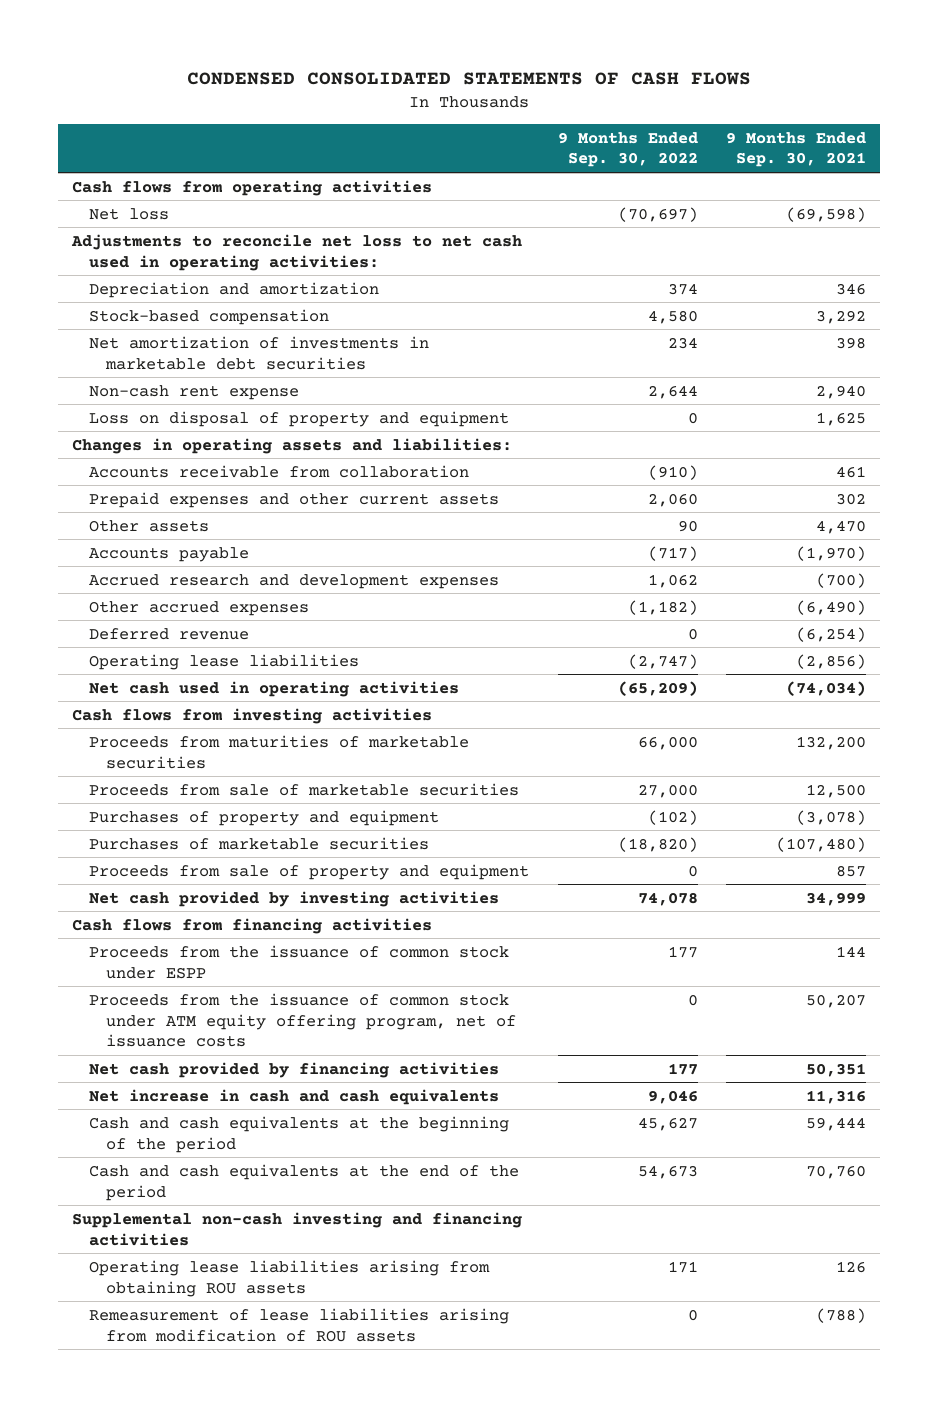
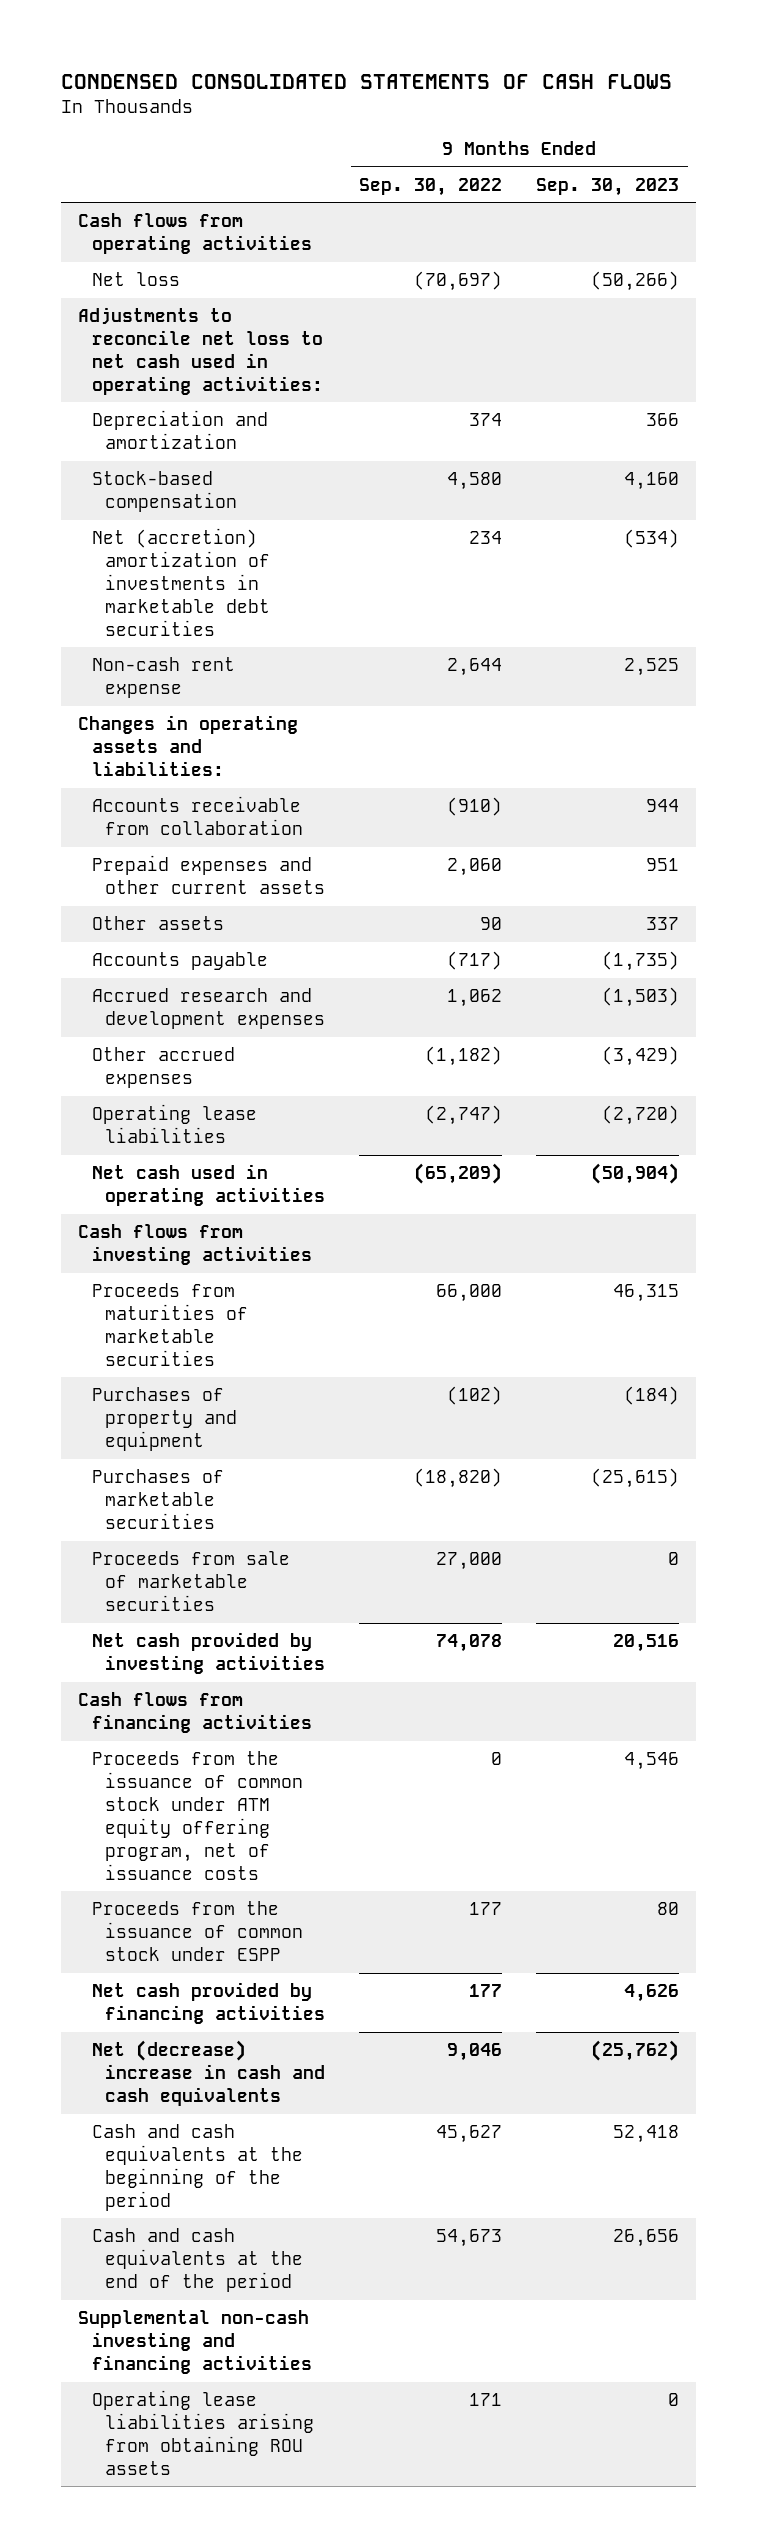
[726,131,867,168] 9 Months Ended Sep. 30, 2021 -> none
none -> [536,177,680,196] Sep. 30, 2023
[89,335,430,370] Net amortization of investments in marketable debt securities -> [91,528,271,636] Net (accretion) amortization of investments in marketable debt securities
[89,410,510,427] Loss on disposal of property and equipment -> none
[89,627,250,640] Deferred revenue -> none
[89,863,530,880] Proceeds from sale of property and equipment -> none
[89,782,520,796] Proceeds from sale of marketable securities -> [91,1551,290,1611] Proceeds from sale of marketable securities
[89,944,510,979] Proceeds from the issuance of common stock under ESPP -> [91,1901,304,1961] Proceeds from the issuance of common stock under ESPP
[89,1088,500,1105] Net increase in cash and cash equivalents -> [91,2040,326,2106] Net (decrease) increase in cash and cash equivalents
[89,1307,510,1342] Remeasurement of lease liabilities arising from modification of ROU assets -> none

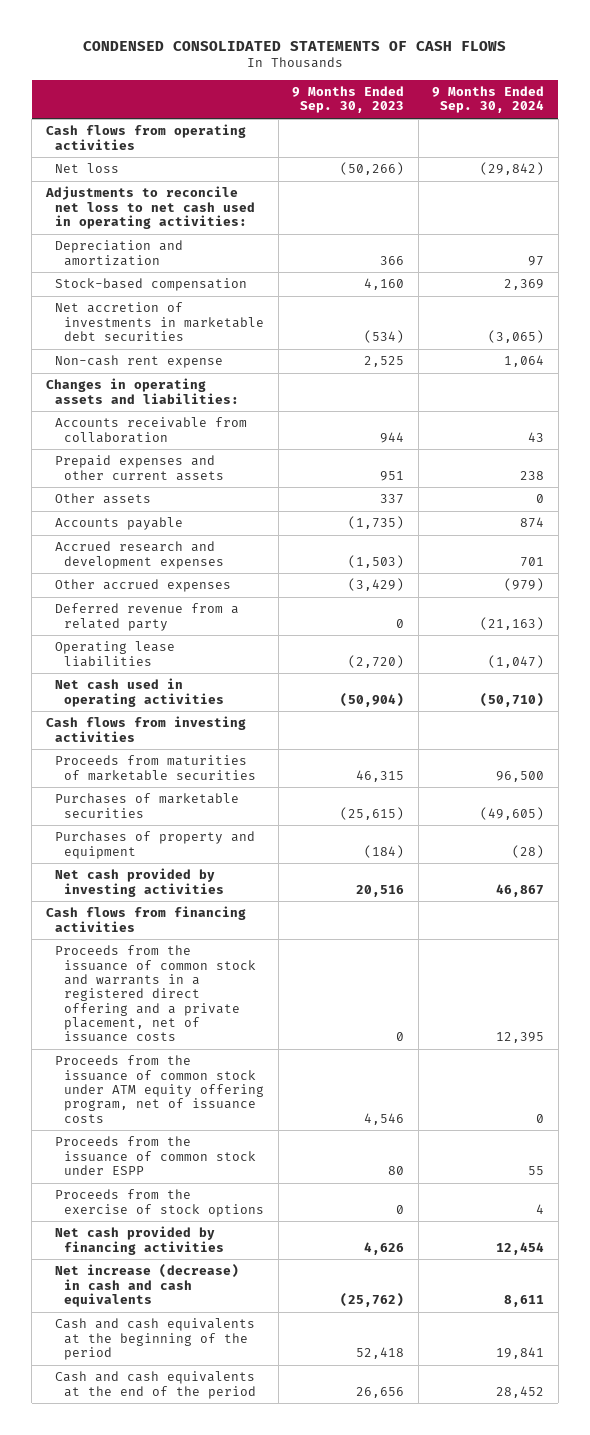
[359,177,503,196] Sep. 30, 2022 -> none
none -> [432,85,545,114] 9 Months Ended Sep. 30, 2024
[91,528,271,636] Net (accretion) amortization of investments in marketable debt securities -> [54,302,265,341] Net accretion of investments in marketable debt securities
none -> [54,603,239,631] Deferred revenue from a related party
[91,1551,290,1611] Proceeds from sale of marketable securities -> none
[91,1387,238,1451] Purchases of property and equipment -> [54,831,255,859] Purchases of property and equipment
none -> [54,945,257,1043] Proceeds from the issuance of common stock and warrants in a registered direct offering and a private placement, net of issuance costs
none -> [54,1189,265,1217] Proceeds from the exercise of stock options
[91,2040,326,2106] Net (decrease) increase in cash and cash equivalents -> [54,1264,239,1307] Net increase (decrease) in cash and cash equivalents
[77,2310,312,2374] Supplemental non-cash investing and financing activities -> none
[91,2390,315,2475] Operating lease liabilities arising from obtaining ROU assets -> none

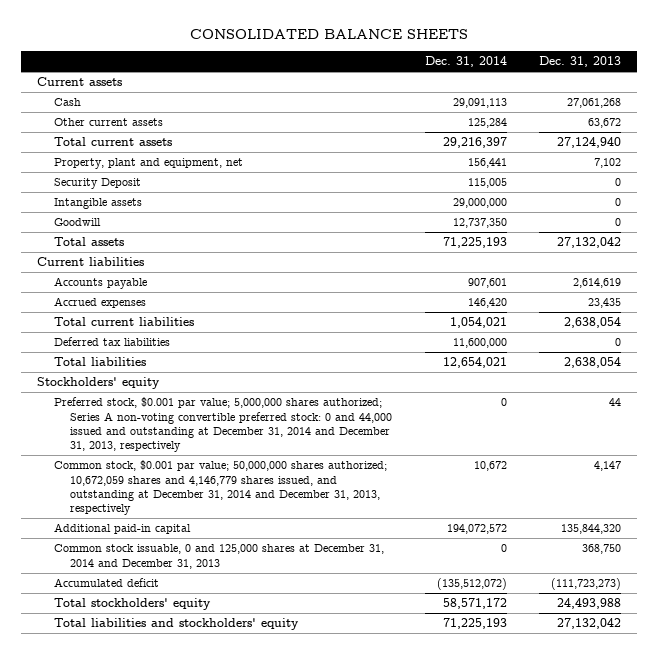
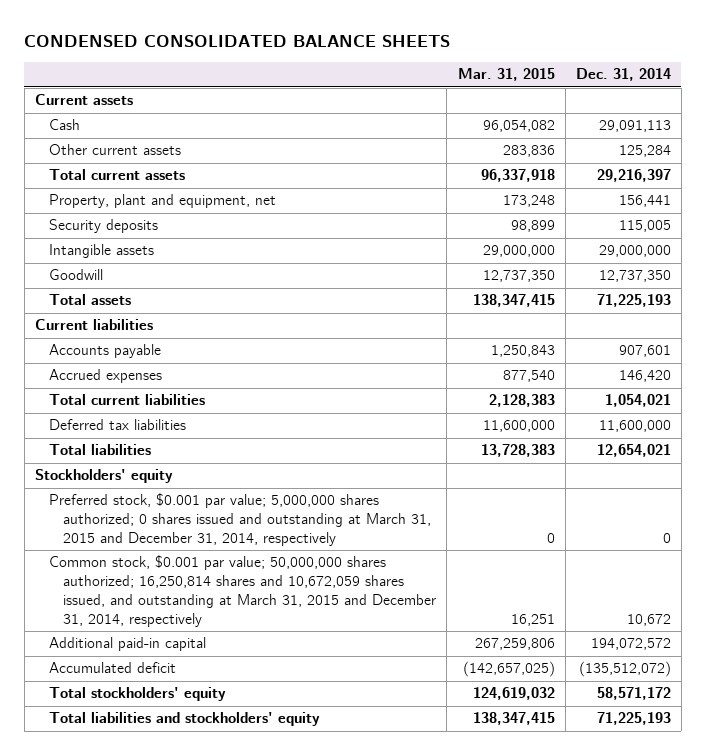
[189,29,468,40] CONSOLIDATED BALANCE SHEETS -> [24,35,451,48] CONDENSED CONSOLIDATED BALANCE SHEETS
[538,56,621,68] Dec. 31, 2013 -> none
none -> [457,68,555,82] Mar. 31, 2015
[53,178,141,190] Security Deposit -> [49,219,159,234] Security deposits
[53,397,393,453] Preferred stock, $0.001 par value; 5,000,000 shares authorized; Series A non-voting convertible preferred stock: 0 and 44,000 issued and outstanding at December 31, 2014 and December 31, 2013, respectively -> [49,493,432,547] Preferred stock, $0.001 par value; 5,000,000 shares authorized; 0 shares issued and outstanding at March 31, 2015 and December 31, 2014, respectively
[53,460,387,516] Common stock, $0.001 par value; 50,000,000 shares authorized; 10,672,059 shares and 4,146,779 shares issued, and outstanding at December 31, 2014 and December 31, 2013, respectively -> [49,555,437,628] Common stock, $0.001 par value; 50,000,000 shares authorized; 16,250,814 shares and 10,672,059 shares issued, and outstanding at March 31, 2015 and December 31, 2014, respectively
[53,544,384,569] Common stock issuable, 0 and 125,000 shares at December 31, 2014 and December 31, 2013 -> none

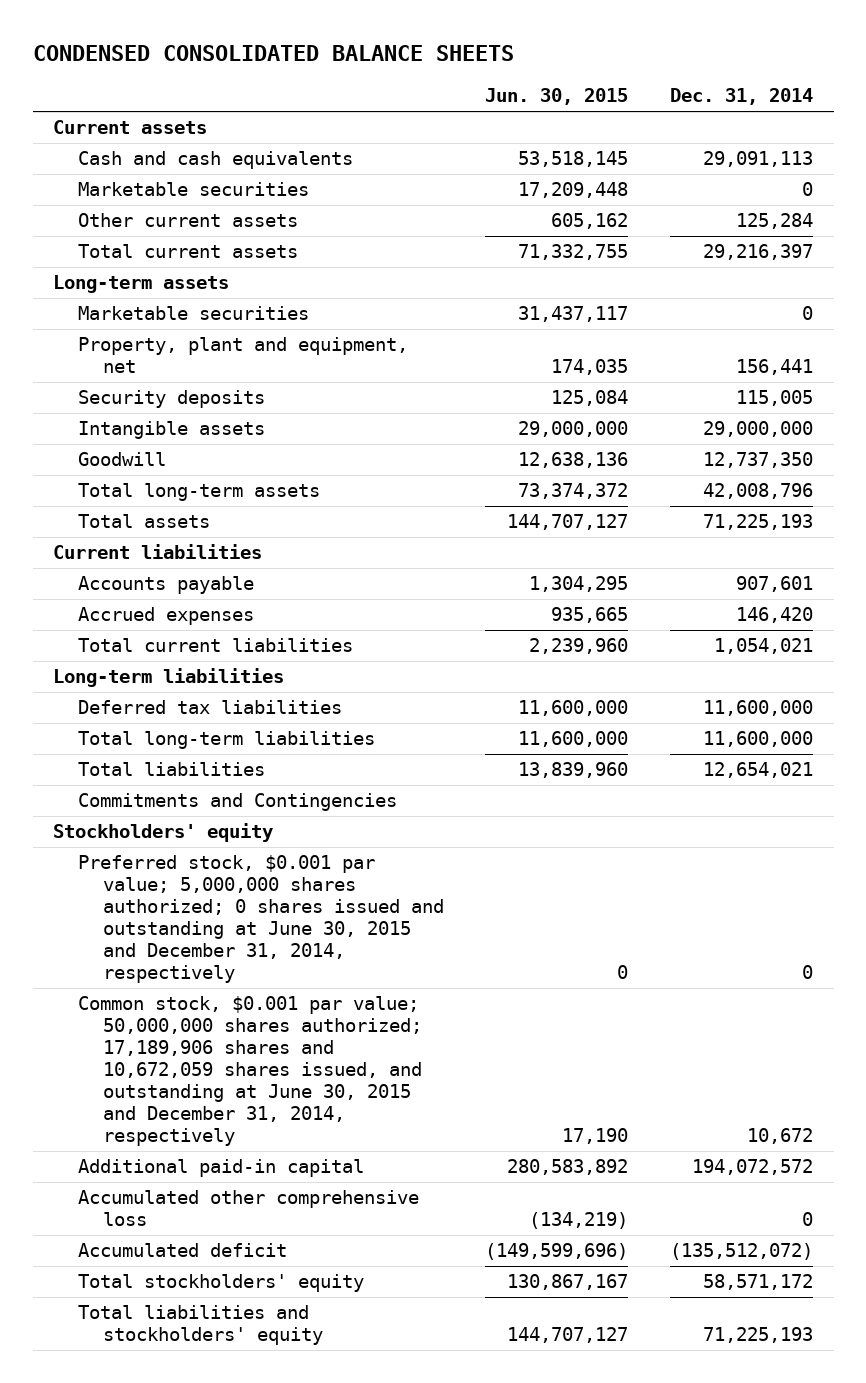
[457,68,555,82] Mar. 31, 2015 -> none
none -> [485,88,629,106] Jun. 30, 2015
[49,119,81,131] Cash -> [78,151,354,170] Cash and cash equivalents
none -> [78,182,310,197] Marketable securities
none -> [53,275,230,294] Long-term assets
none -> [78,306,310,321] Marketable securities
none -> [78,483,321,502] Total long-term assets
none -> [53,668,285,688] Long-term liabilities
none -> [78,731,376,750] Total long-term liabilities
none -> [78,793,398,812] Commitments and Contingencies
[49,493,432,547] Preferred stock, $0.001 par value; 5,000,000 shares authorized; 0 shares issued and outstanding at March 31, 2015 and December 31, 2014, respectively -> [78,855,444,983] Preferred stock, $0.001 par value; 5,000,000 shares authorized; 0 shares issued and outstanding at June 30, 2015 and December 31, 2014, respectively
[49,555,437,628] Common stock, $0.001 par value; 50,000,000 shares authorized; 16,250,814 shares and 10,672,059 shares issued, and outstanding at March 31, 2015 and December 31, 2014, respectively -> [78,996,422,1146] Common stock, $0.001 par value; 50,000,000 shares authorized; 17,189,906 shares and 10,672,059 shares issued, and outstanding at June 30, 2015 and December 31, 2014, respectively
none -> [78,1190,420,1227] Accumulated other comprehensive loss

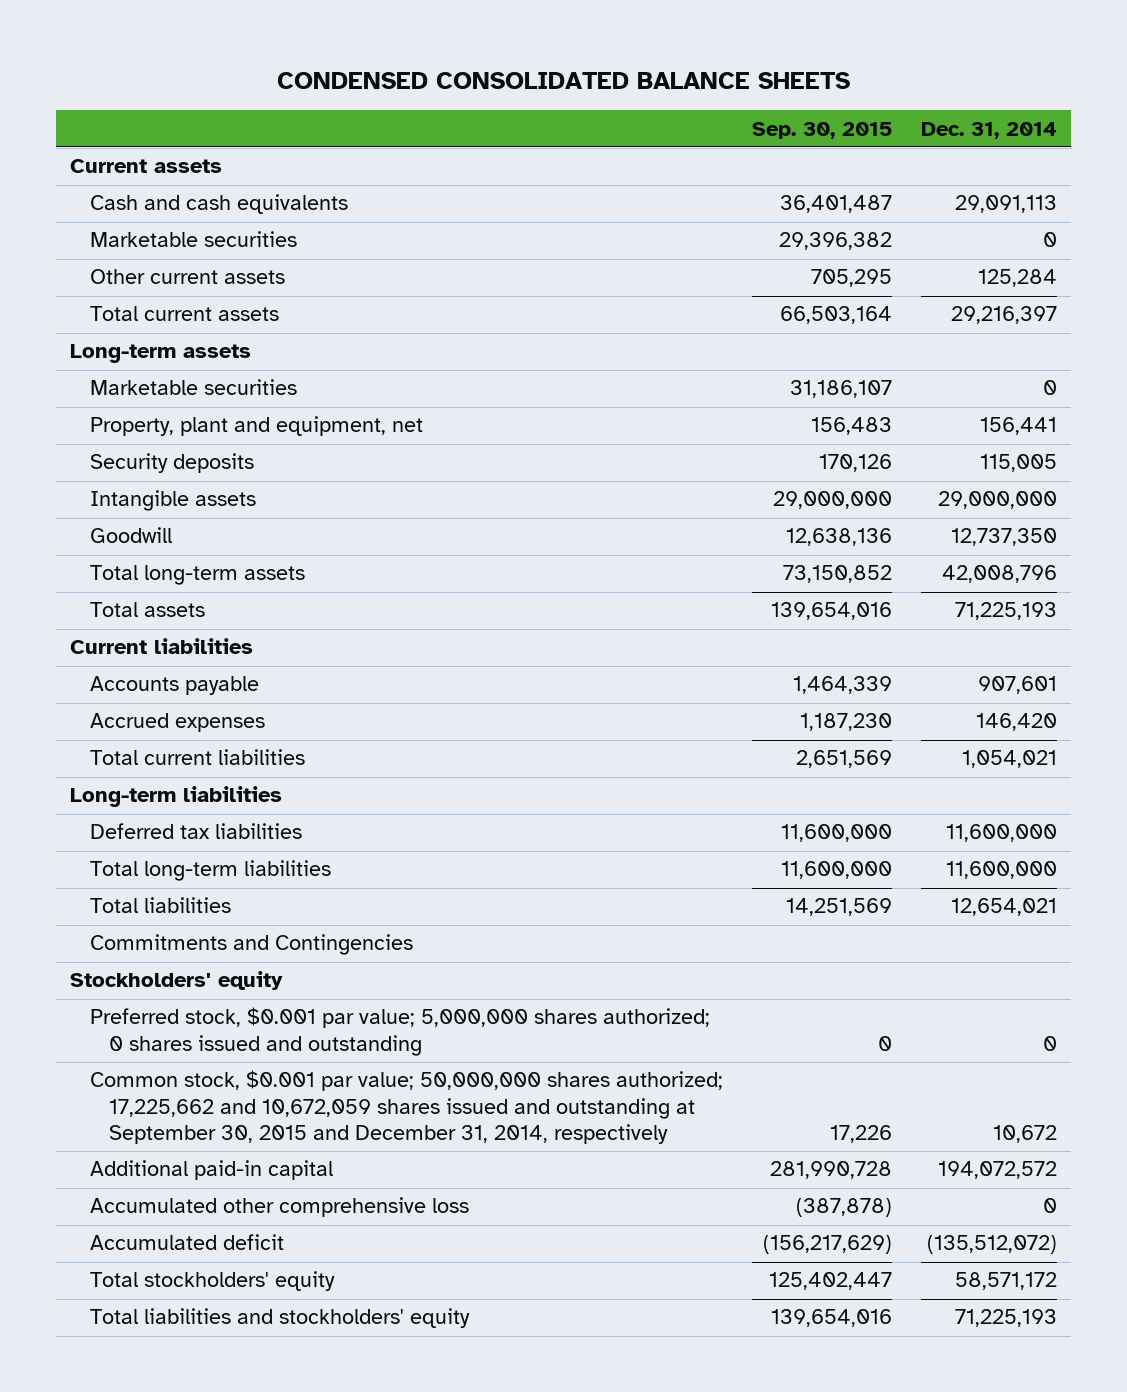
[485,88,629,106] Jun. 30, 2015 -> none
none -> [751,121,892,139] Sep. 30, 2015
[78,855,444,983] Preferred stock, $0.001 par value; 5,000,000 shares authorized; 0 shares issued and outstanding at June 30, 2015 and December 31, 2014, respectively -> [89,1007,710,1056] Preferred stock, $0.001 par value; 5,000,000 shares authorized; 0 shares issued and outstanding
[78,996,422,1146] Common stock, $0.001 par value; 50,000,000 shares authorized; 17,189,906 shares and 10,672,059 shares issued, and outstanding at June 30, 2015 and December 31, 2014, respectively -> [89,1070,723,1144] Common stock, $0.001 par value; 50,000,000 shares authorized; 17,225,662 and 10,672,059 shares issued and outstanding at September 30, 2015 and December 31, 2014, respectively

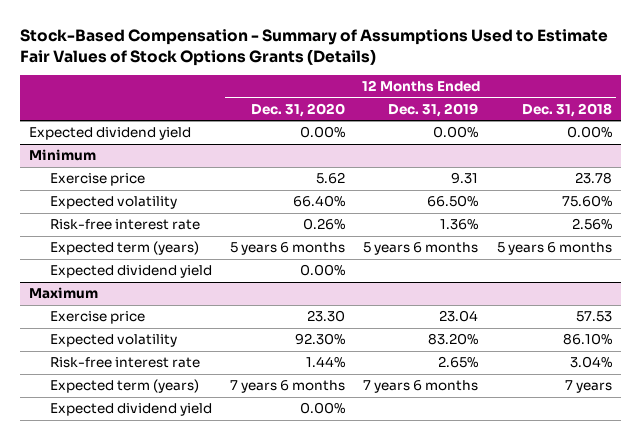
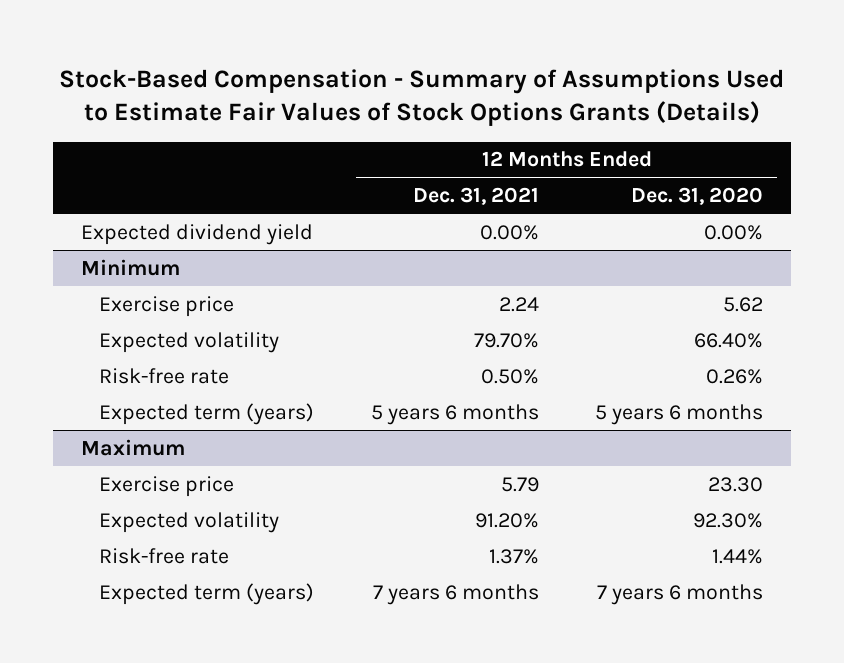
[388,102,479,117] Dec. 31, 2019 -> none
[521,102,612,117] Dec. 31, 2018 -> none
none -> [412,187,539,206] Dec. 31, 2021
[49,219,200,231] Risk-free interest rate -> [99,367,230,384] Risk-free rate
[49,265,212,279] Expected dividend yield -> none
[49,357,200,369] Risk-free interest rate -> [99,547,230,564] Risk-free rate
[49,403,212,417] Expected dividend yield -> none

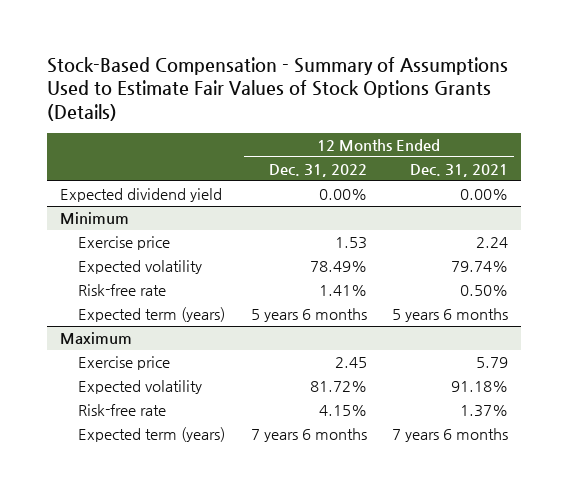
[630,187,763,206] Dec. 31, 2020 -> none
none -> [268,164,367,178] Dec. 31, 2022
[473,332,539,348] 79.70% -> [451,261,509,273] 79.74%
[474,512,539,528] 91.20% -> [451,381,509,393] 91.18%

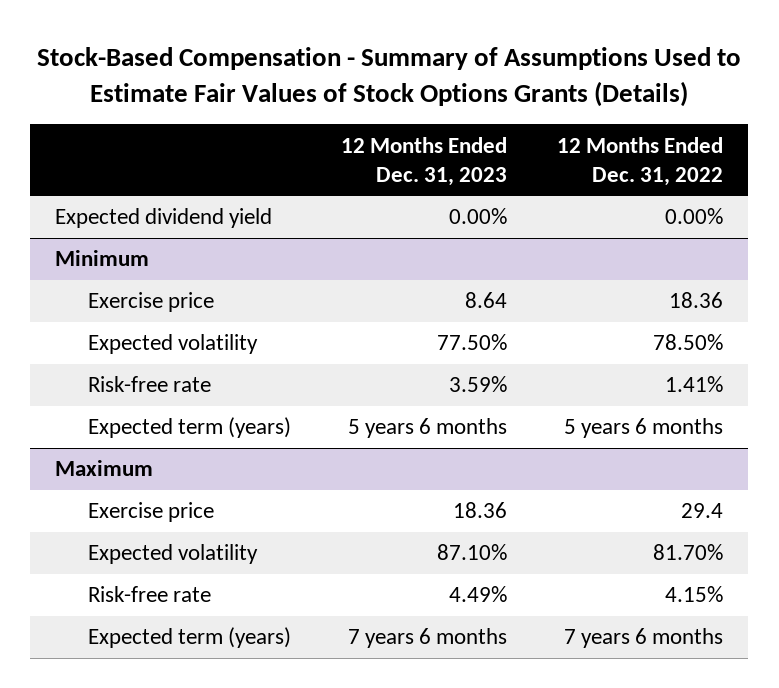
[410,164,509,178] Dec. 31, 2021 -> none
none -> [340,136,507,186] 12 Months Ended Dec. 31, 2023
[334,237,367,250] 1.53 -> [669,292,724,309] 18.36
[309,261,367,273] 78.49% -> [653,334,724,351] 78.50%
[334,357,367,369] 2.45 -> [681,503,724,519] 29.4
[309,381,367,393] 81.72% -> [653,544,724,561] 81.70%

